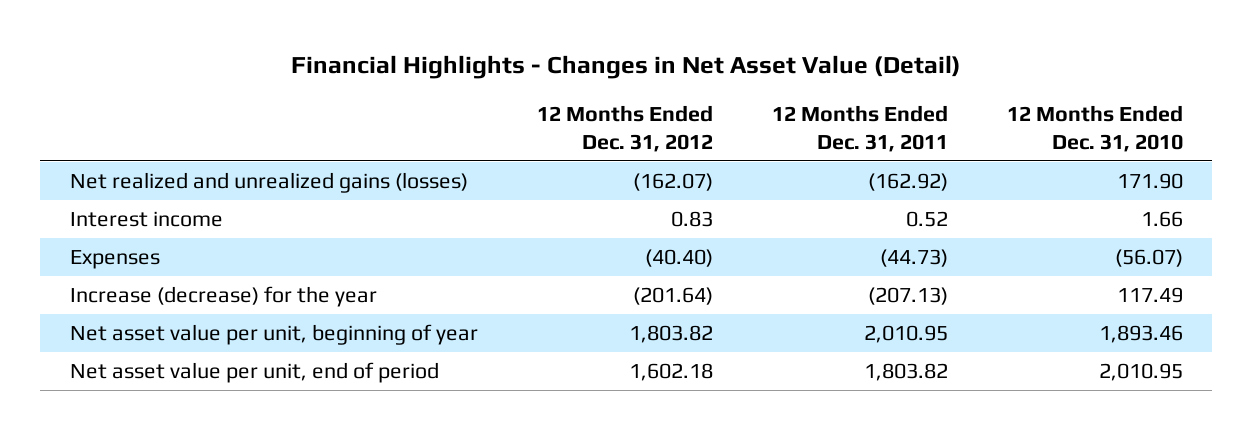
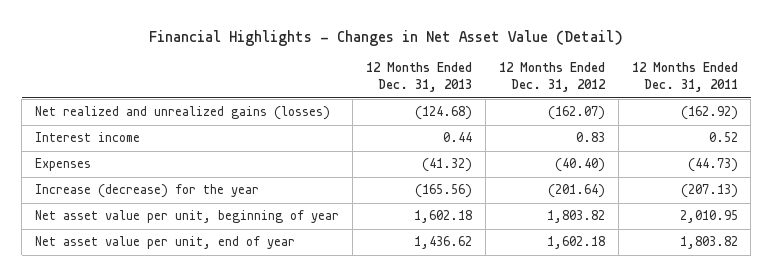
[1006,104,1183,152] 12 Months Ended Dec. 31, 2010 -> none
none -> [366,62,473,92] 12 Months Ended Dec. 31, 2013
[69,361,439,383] Net asset value per unit, end of period -> [35,236,296,250] Net asset value per unit, end of year

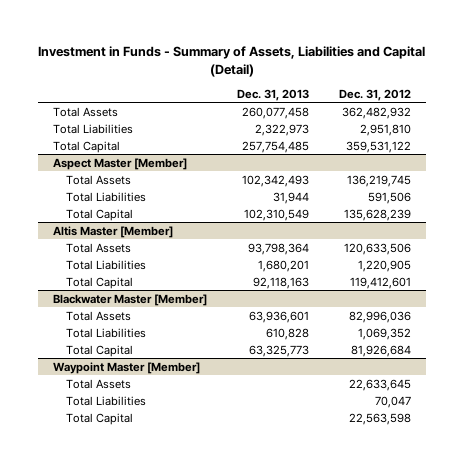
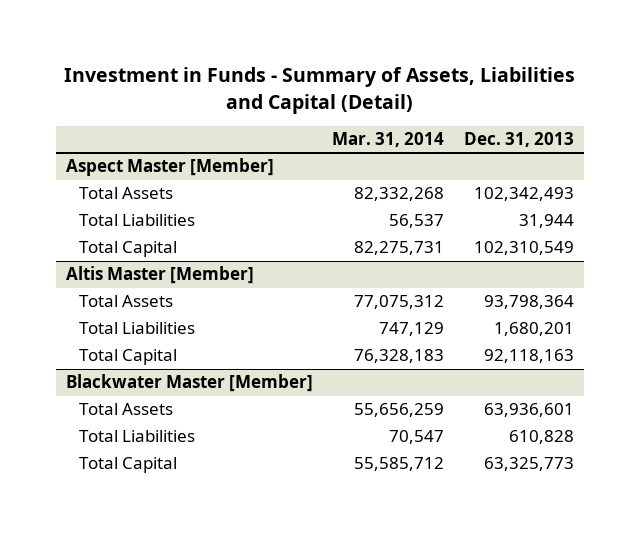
[338,88,411,101] Dec. 31, 2012 -> none
none -> [332,132,445,148] Mar. 31, 2014
[53,106,119,117] Total Assets -> none
[53,123,134,134] Total Liabilities -> none
[53,140,121,153] Total Capital -> none
[53,361,201,374] Waypoint Master [Member] -> none
[65,378,131,389] Total Assets -> none
[65,395,146,406] Total Liabilities -> none
[65,412,133,425] Total Capital -> none

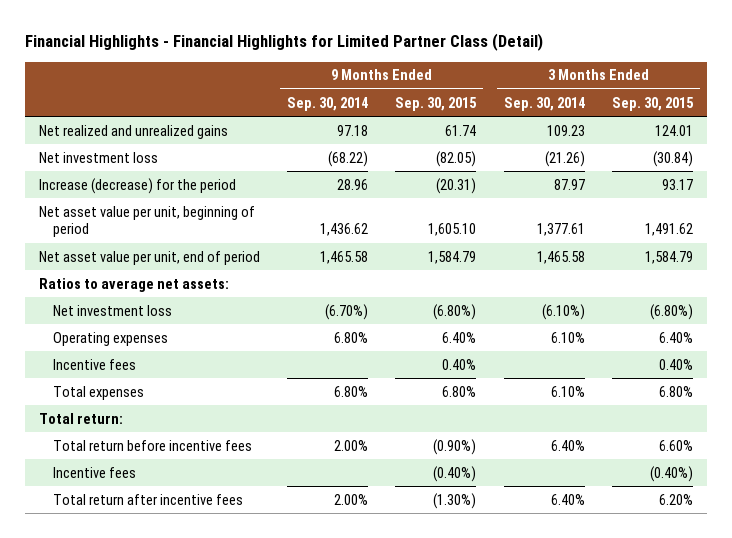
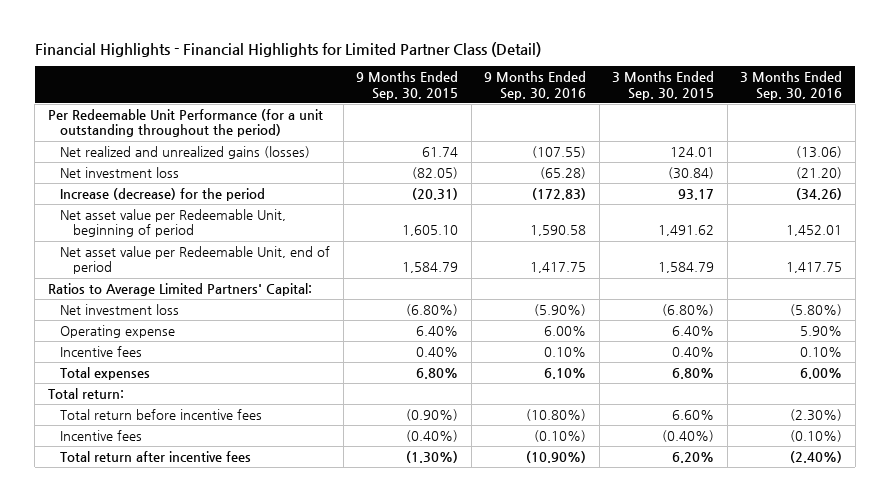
[286,96,368,111] Sep. 30, 2014 -> none
[503,96,585,111] Sep. 30, 2014 -> none
none -> [484,71,587,100] 9 Months Ended Sep. 30, 2016
none -> [740,71,843,100] 3 Months Ended Sep. 30, 2016
none -> [47,109,323,138] Per Redeemable Unit Performance (for a unit outstanding throughout the period)
[38,124,228,139] Net realized and unrealized gains -> [60,146,311,160] Net realized and unrealized gains (losses)
[38,205,255,238] Net asset value per unit, beginning of period -> [60,209,287,238] Net asset value per Redeemable Unit, beginning of period
[38,250,260,265] Net asset value per unit, end of period -> [60,246,331,275] Net asset value per Redeemable Unit, end of period
[38,277,229,292] Ratios to average net assets: -> [47,283,312,297] Ratios to Average Limited Partners' Capital:
[53,331,169,346] Operating expenses -> [60,325,176,339] Operating expense

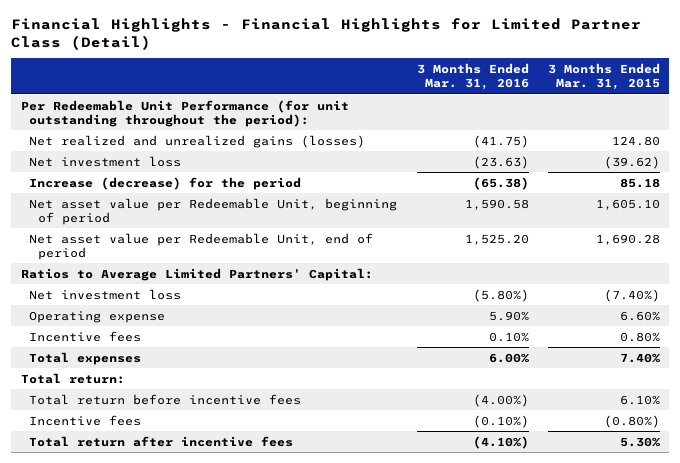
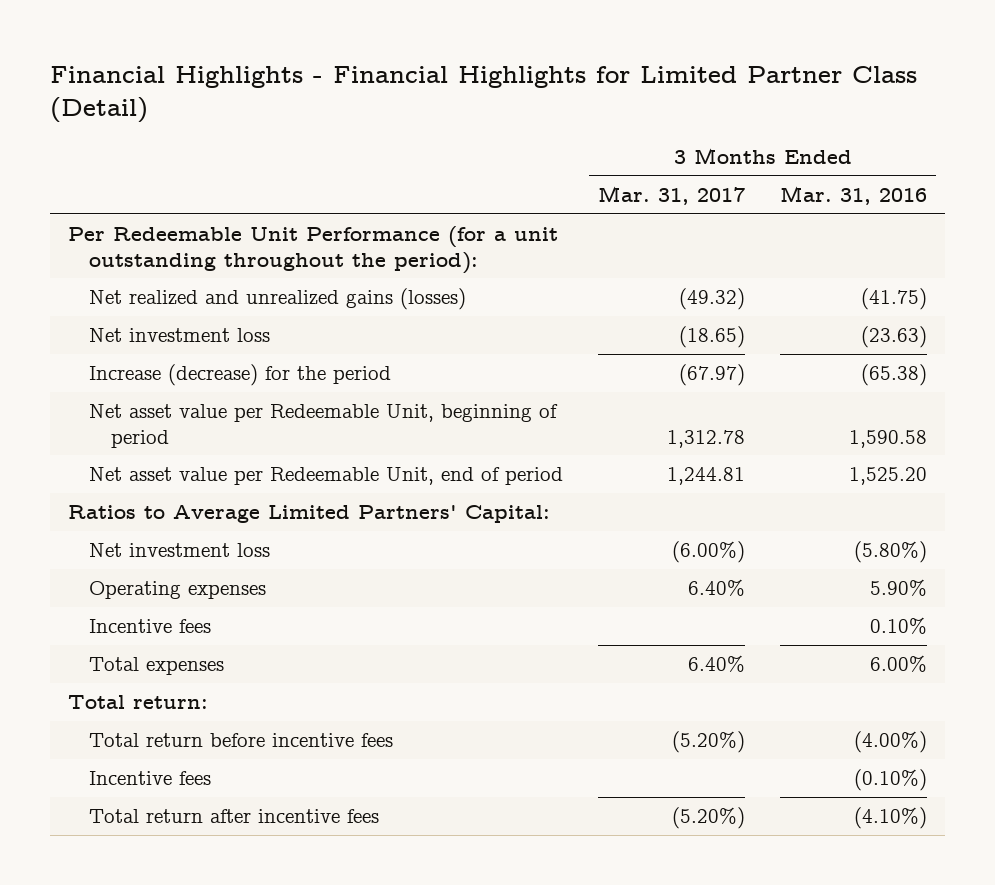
[547,62,660,91] 3 Months Ended Mar. 31, 2015 -> none
none -> [598,185,746,205] Mar. 31, 2017
[20,99,349,127] Per Redeemable Unit Performance (for unit outstanding throughout the period): -> [67,226,558,274] Per Redeemable Unit Performance (for a unit outstanding throughout the period):
[29,310,166,323] Operating expense -> [89,581,267,600] Operating expenses

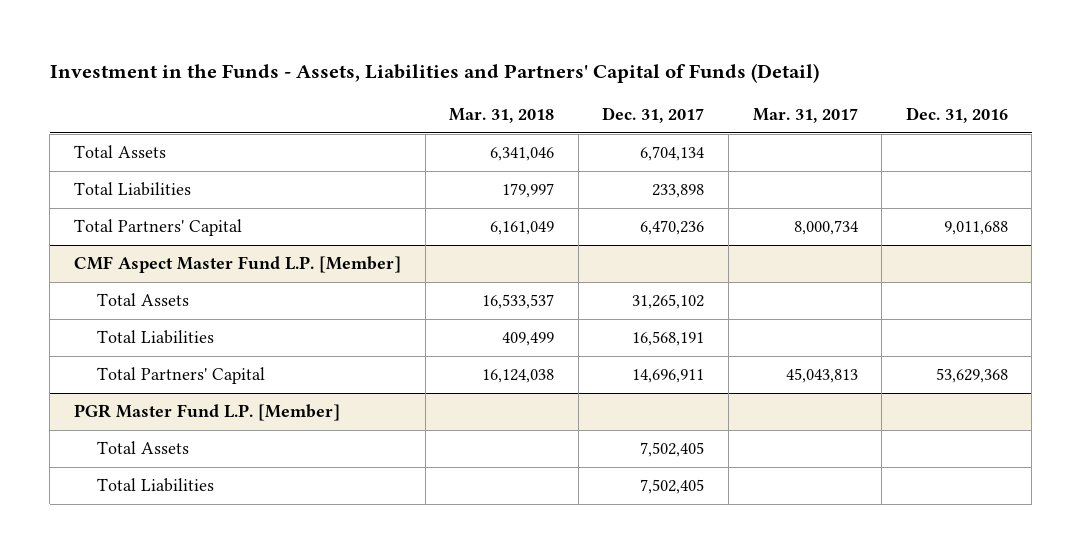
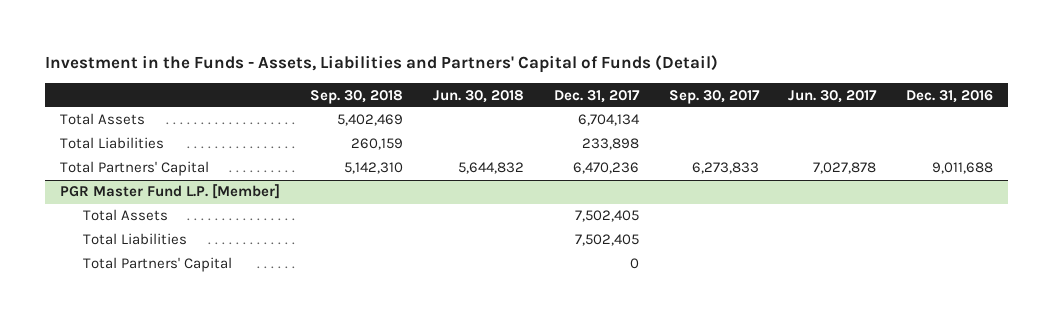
[449,108,555,124] Mar. 31, 2018 -> none
[752,108,858,124] Mar. 31, 2017 -> none
none -> [310,89,404,104] Sep. 30, 2018
none -> [432,89,524,103] Jun. 30, 2018
none -> [668,89,760,104] Sep. 30, 2017
none -> [788,89,878,103] Jun. 30, 2017
[74,256,402,274] CMF Aspect Master Fund L.P. [Member] -> none
[96,293,189,307] Total Assets -> none
[96,330,214,345] Total Liabilities -> none
[96,367,265,385] Total Partners' Capital -> none
none -> [82,257,232,273] Total Partners' Capital

